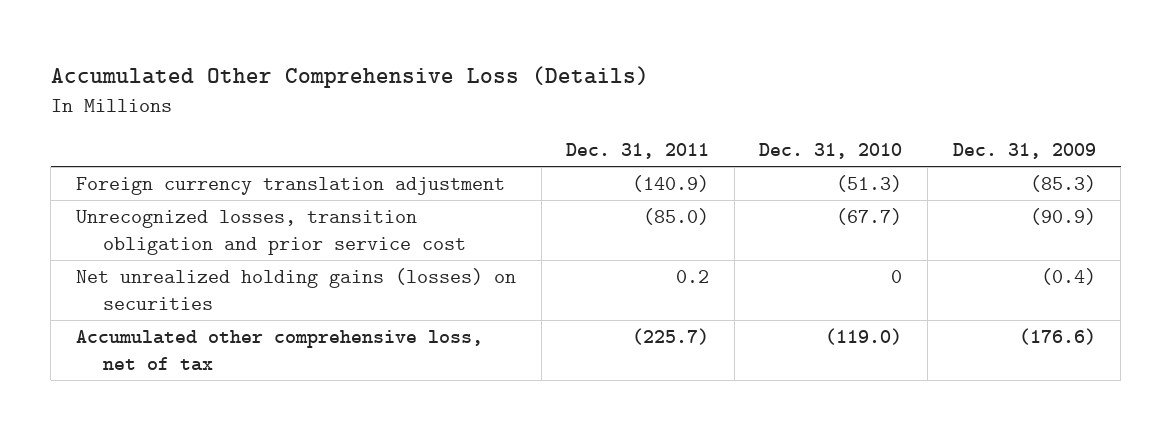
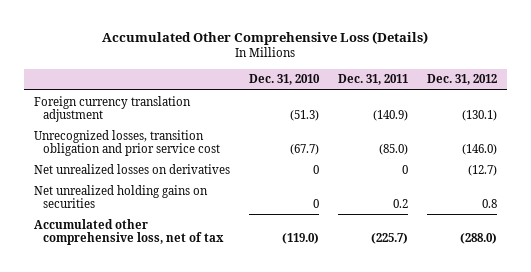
[952,142,1096,159] Dec. 31, 2009 -> none
none -> [427,74,498,86] Dec. 31, 2012
none -> [33,163,230,174] Net unrealized losses on derivatives
[76,268,517,310] Net unrealized holding gains (losses) on securities -> [33,184,208,208] Net unrealized holding gains on securities

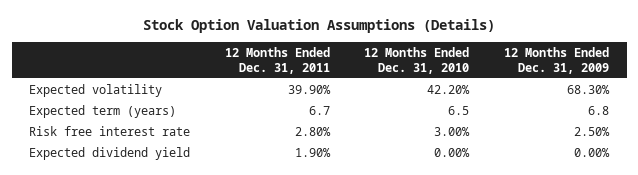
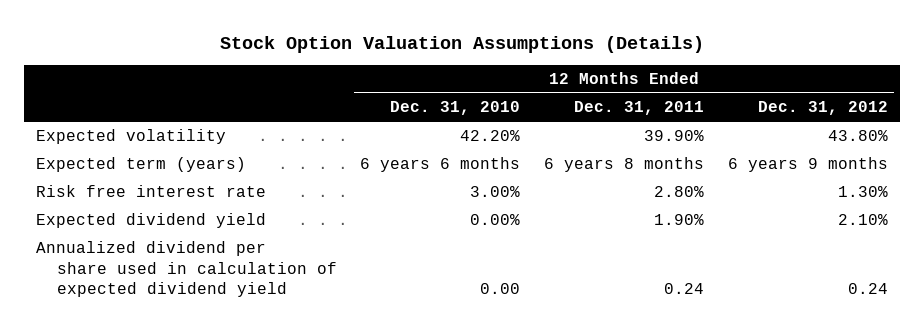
[504,46,610,74] 12 Months Ended Dec. 31, 2009 -> none
none -> [758,101,889,116] Dec. 31, 2012
[308,105,330,115] 6.7 -> [544,157,705,173] 6 years 8 months
[448,105,470,115] 6.5 -> [360,157,521,173] 6 years 6 months
none -> [36,241,337,297] Annualized dividend per share used in calculation of expected dividend yield

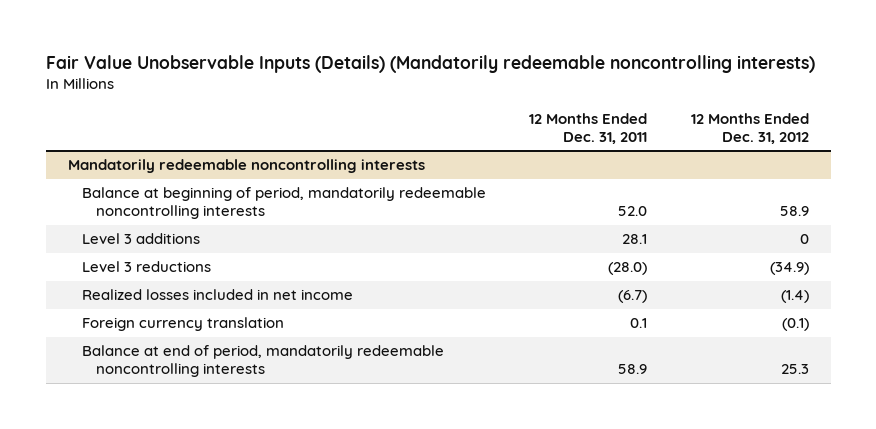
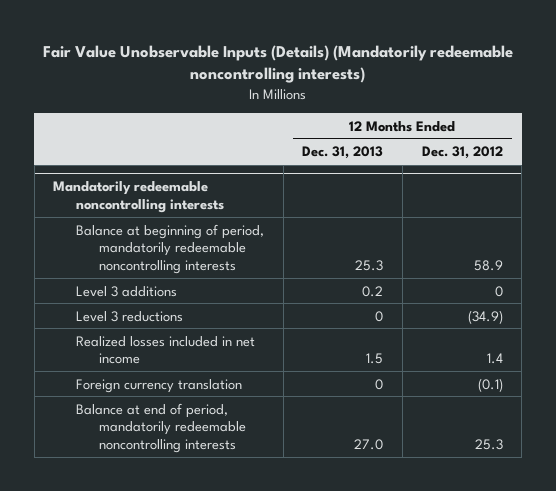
[529,112,648,144] 12 Months Ended Dec. 31, 2011 -> none
none -> [302,146,384,160] Dec. 31, 2013
[780,290,809,304] (1.4) -> [486,353,503,365] 1.4

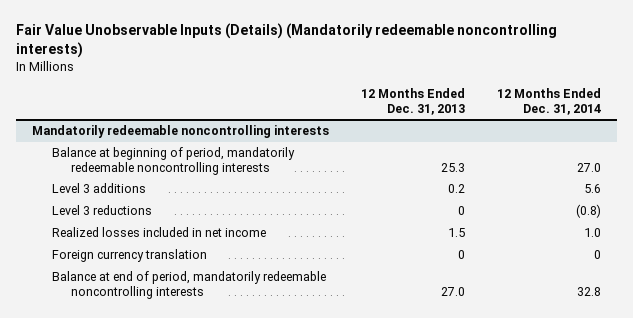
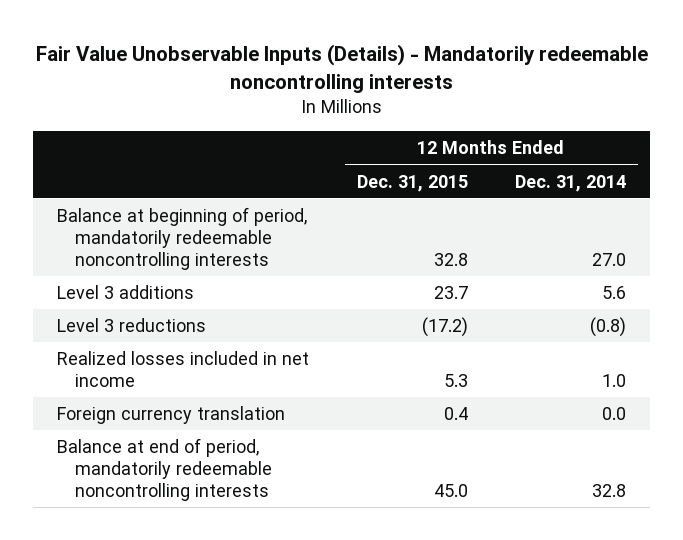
[15,22,557,59] Fair Value Unobservable Inputs (Details) (Mandatorily redeemable noncontrolling interests) -> [35,44,648,93] Fair Value Unobservable Inputs (Details) - Mandatorily redeemable noncontrolling interests
[360,88,465,115] 12 Months Ended Dec. 31, 2013 -> none
none -> [356,174,468,192] Dec. 31, 2015
[31,125,329,139] Mandatorily redeemable noncontrolling interests -> none
[593,250,601,260] 0 -> [602,407,627,421] 0.0

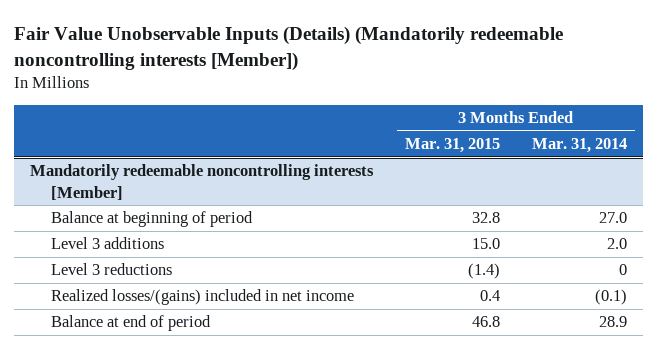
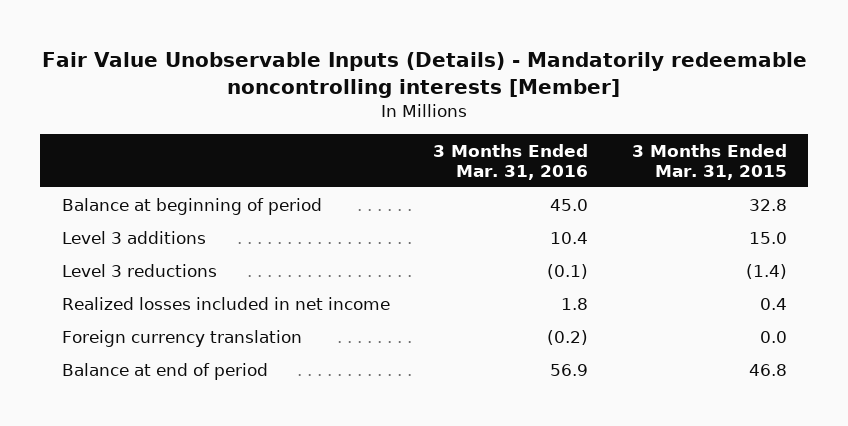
[14,26,564,71] Fair Value Unobservable Inputs (Details) (Mandatorily redeemable noncontrolling interests [Member]) -> [42,51,808,98] Fair Value Unobservable Inputs (Details) - Mandatorily redeemable noncontrolling interests [Member]
[532,138,628,154] Mar. 31, 2014 -> none
none -> [433,143,589,180] 3 Months Ended Mar. 31, 2016
[30,164,375,200] Mandatorily redeemable noncontrolling interests [Member] -> none
[51,289,355,306] Realized losses/(gains) included in net income -> [61,296,390,310] Realized losses included in net income
none -> [61,329,302,347] Foreign currency translation

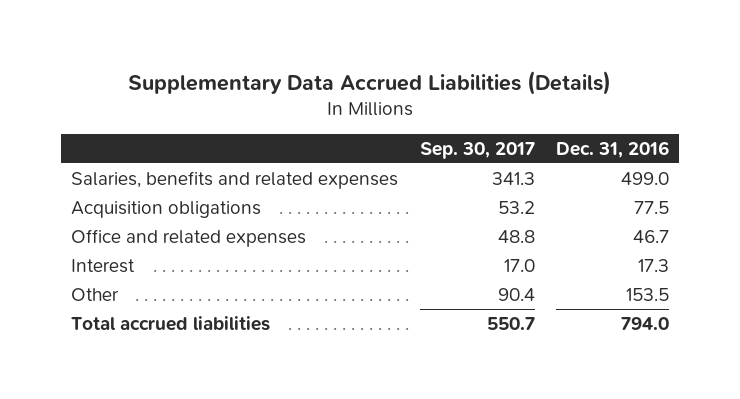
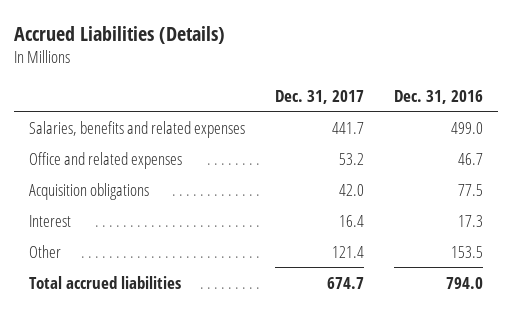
[128,70,612,95] Supplementary Data Accrued Liabilities (Details) -> [14,25,226,44] Accrued Liabilities (Details)
[419,141,535,159] Sep. 30, 2017 -> none
none -> [275,89,365,104] Dec. 31, 2017
[71,200,262,218] Acquisition obligations -> [29,182,150,200] Acquisition obligations

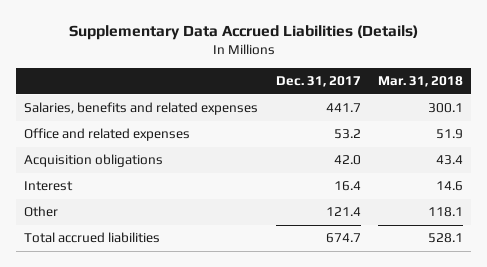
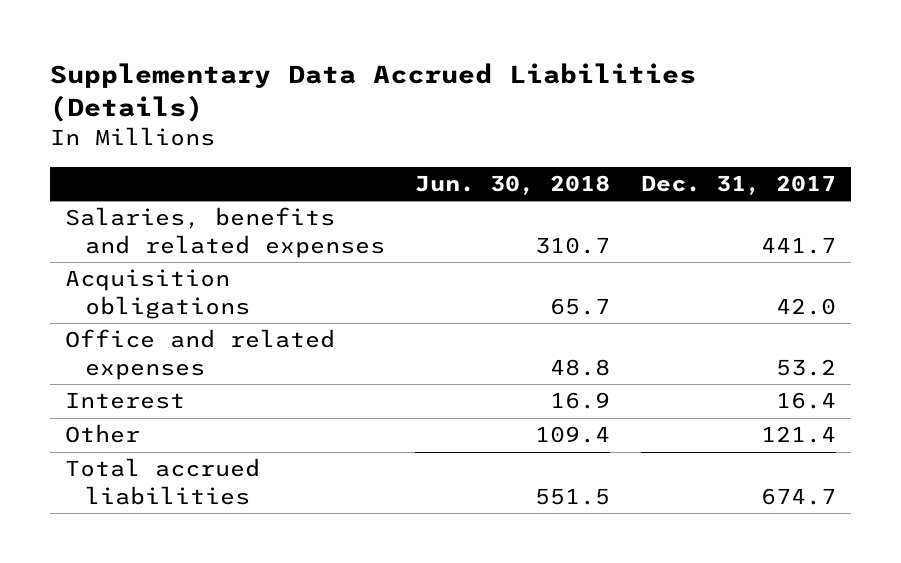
[377,76,463,88] Mar. 31, 2018 -> none
none -> [415,175,611,196] Jun. 30, 2018
[24,128,191,142] Office and related expenses -> [65,329,336,380] Office and related expenses

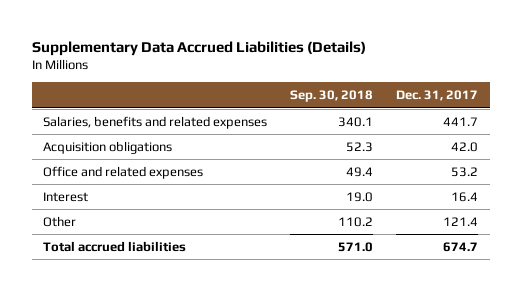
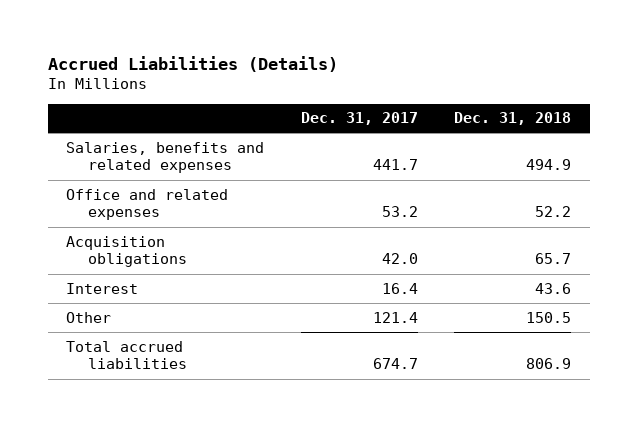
[32,41,367,57] Supplementary Data Accrued Liabilities (Details) -> [47,55,338,72] Accrued Liabilities (Details)
[290,90,374,103] Sep. 30, 2018 -> none
none -> [454,112,572,126] Dec. 31, 2018
[43,140,173,154] Acquisition obligations -> [65,235,188,268] Acquisition obligations

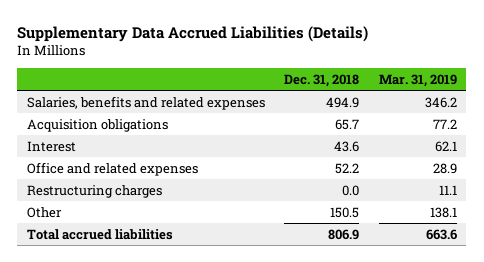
[47,55,338,72] Accrued Liabilities (Details) -> [17,25,369,42] Supplementary Data Accrued Liabilities (Details)
[300,112,418,126] Dec. 31, 2017 -> none
none -> [378,73,457,87] Mar. 31, 2019
[65,188,228,221] Office and related expenses -> [27,161,199,176] Office and related expenses
none -> [27,184,163,198] Restructuring charges

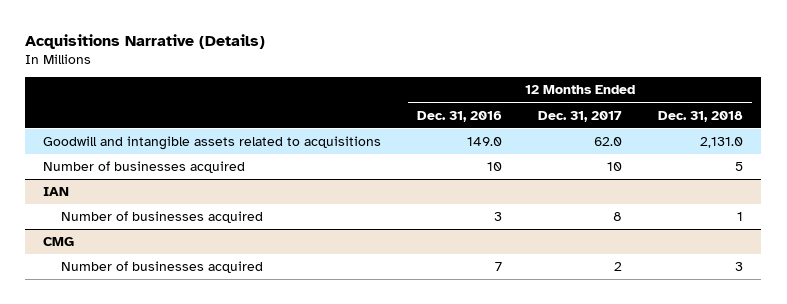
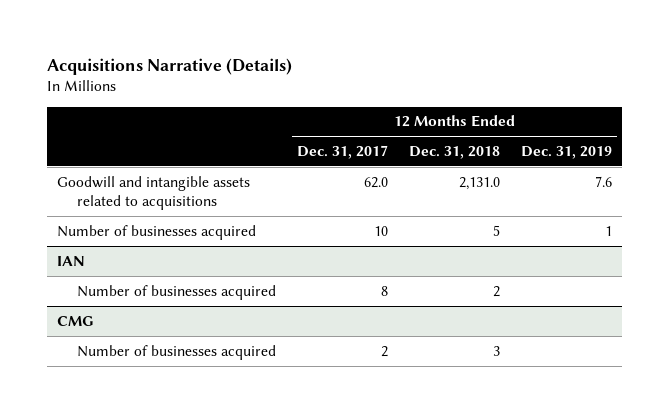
[417,110,503,122] Dec. 31, 2016 -> none
none -> [520,146,612,160] Dec. 31, 2019
[737,212,744,222] 1 -> [493,285,501,297] 2

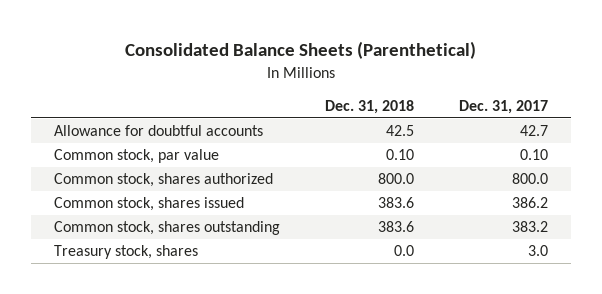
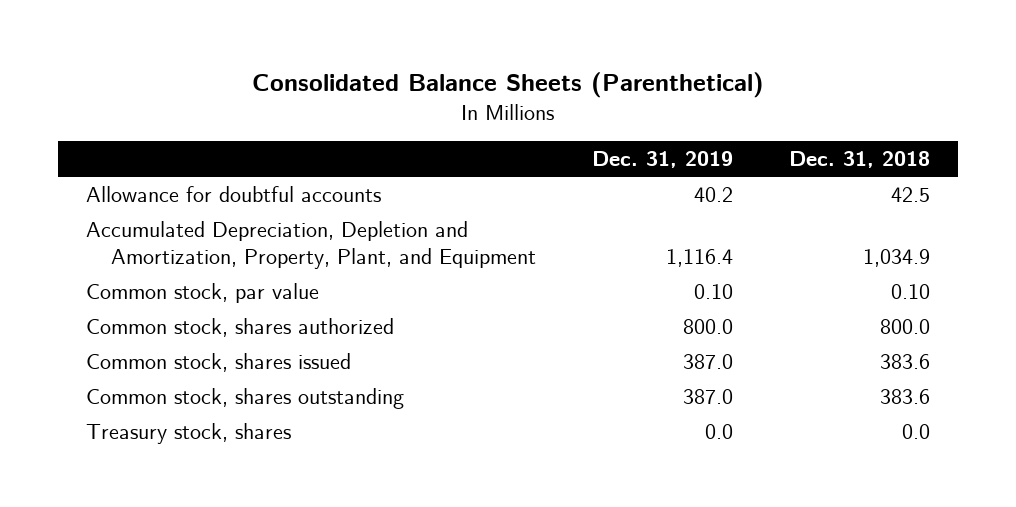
[459,99,549,114] Dec. 31, 2017 -> none
none -> [592,151,734,169] Dec. 31, 2019
none -> [86,220,537,269] Accumulated Depreciation, Depletion and Amortization, Property, Plant, and Equipment

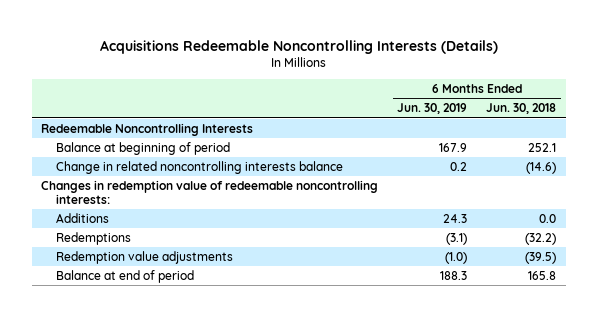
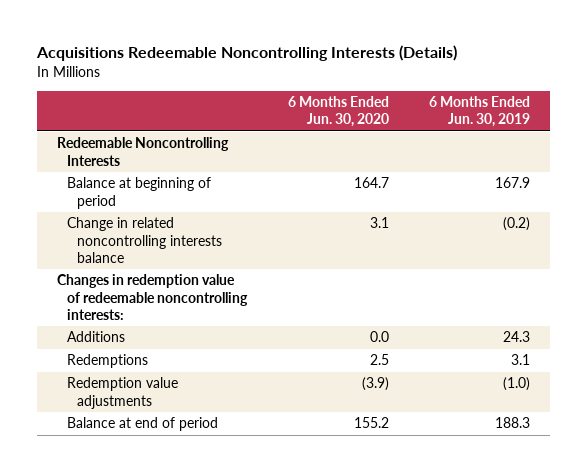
[486,103,557,115] Jun. 30, 2018 -> none
none -> [287,96,389,128] 6 Months Ended Jun. 30, 2020
[450,161,468,171] 0.2 -> [503,217,531,232] (0.2)
[446,232,468,245] (3.1) -> [511,354,531,366] 3.1

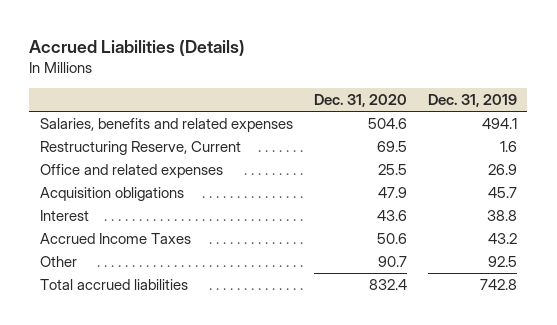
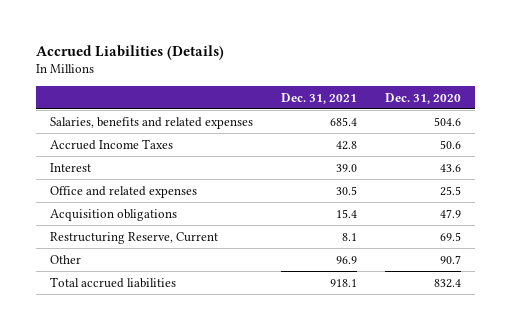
[427,94,517,108] Dec. 31, 2019 -> none
none -> [280,92,357,104] Dec. 31, 2021
[39,232,191,244] Accrued Income Taxes -> [49,138,173,150] Accrued Income Taxes
[39,209,89,221] Interest -> [49,162,91,172] Interest
[39,140,241,155] Restructuring Reserve, Current -> [49,231,218,244] Restructuring Reserve, Current

